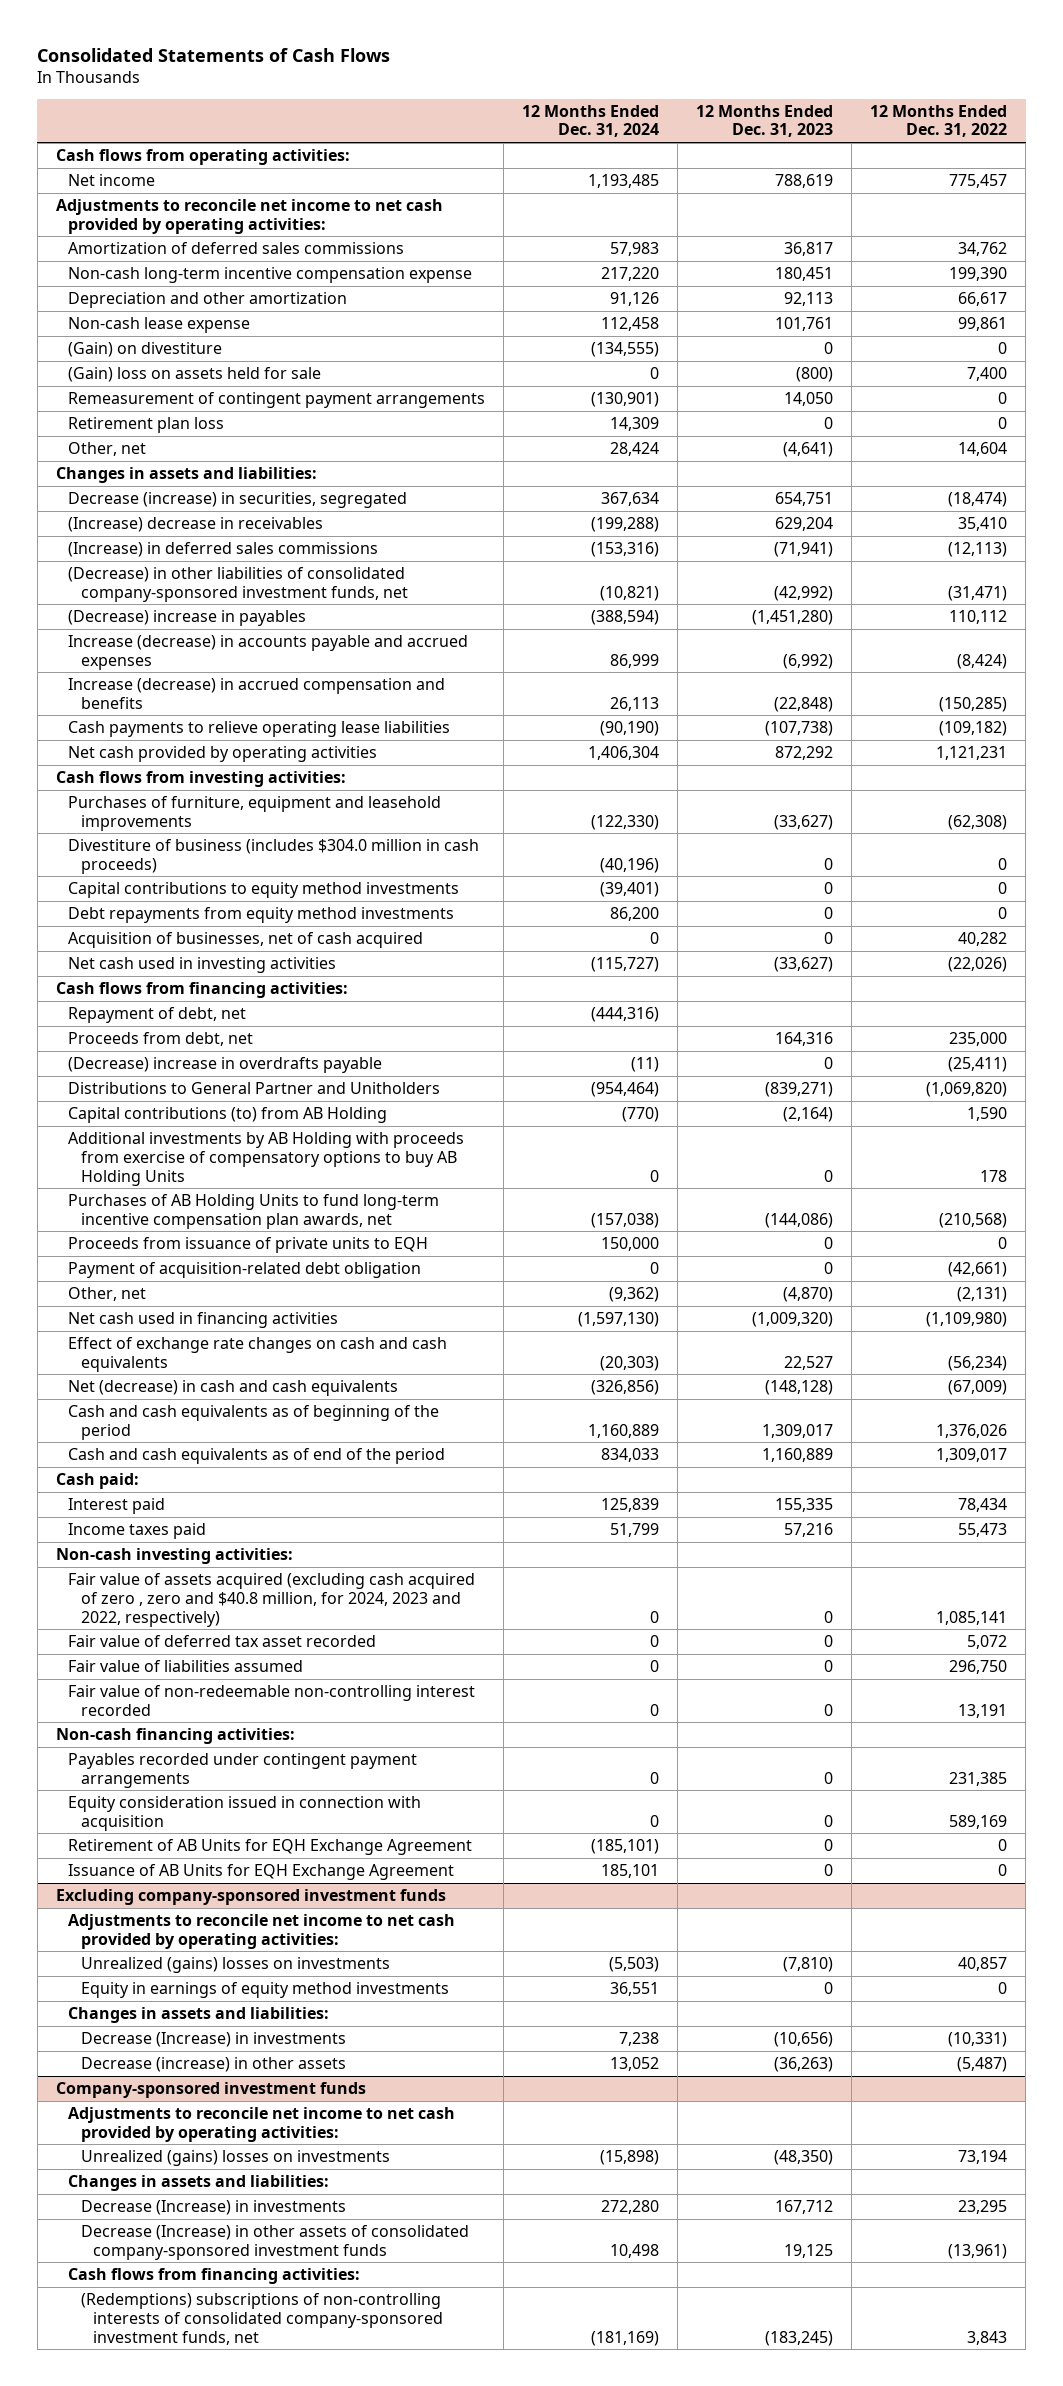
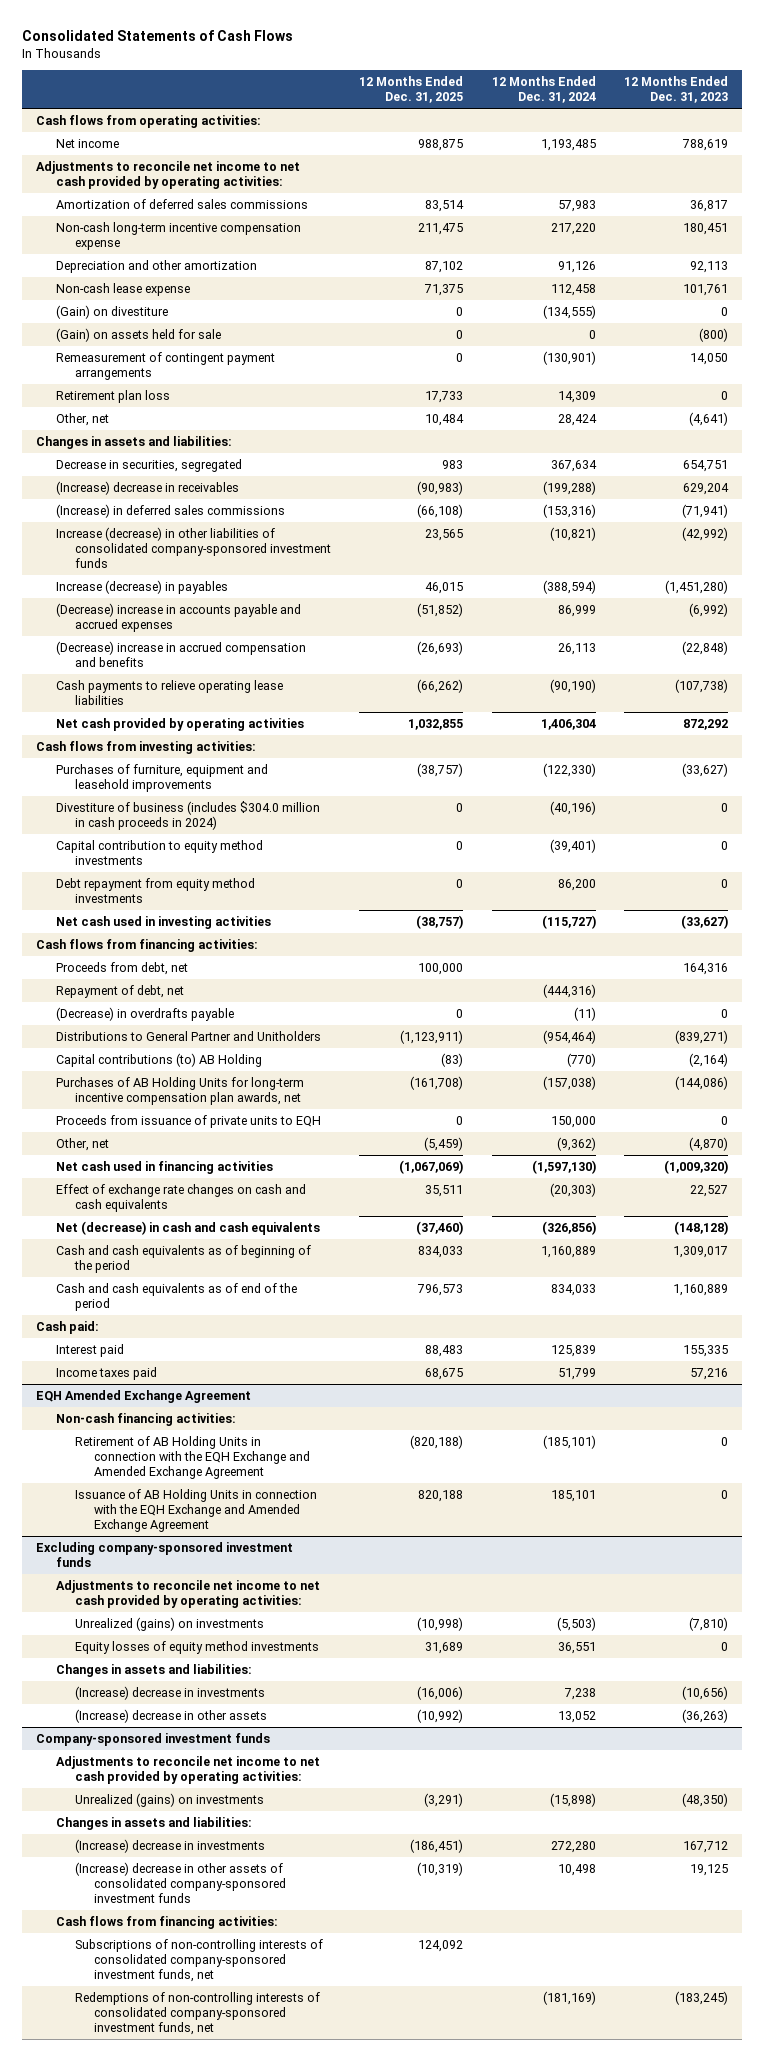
[870,104,1008,138] 12 Months Ended Dec. 31, 2022 -> none
none -> [359,76,464,104] 12 Months Ended Dec. 31, 2025
[68,367,322,383] (Gain) loss on assets held for sale -> [55,327,221,342] (Gain) on assets held for sale
[68,492,408,509] Decrease (increase) in securities, segregated -> [55,458,242,472] Decrease in securities, segregated
[68,567,408,602] (Decrease) in other liabilities of consolidated company-sponsored investment funds, net -> [55,526,331,568] Increase (decrease) in other liabilities of consolidated company-sponsored investment funds
[68,610,307,627] (Decrease) increase in payables -> [55,579,228,594] Increase (decrease) in payables
[68,635,469,670] Increase (decrease) in accounts payable and accrued expenses -> [55,602,301,632] (Decrease) increase in accounts payable and accrued expenses
[68,678,446,709] Increase (decrease) in accrued compensation and benefits -> [55,640,306,667] (Decrease) increase in accrued compensation and benefits
[68,932,424,949] Acquisition of businesses, net of cash acquired -> none
[68,839,480,874] Divestiture of business (includes $304.0 million in cash proceeds) -> [55,800,320,830] Divestiture of business (includes $304.0 million in cash proceeds in 2024)
[68,882,460,899] Capital contributions to equity method investments -> [55,839,263,865] Capital contribution to equity method investments
[68,907,455,924] Debt repayments from equity method investments -> [55,877,255,903] Debt repayment from equity method investments
[68,1007,247,1024] Repayment of debt, net -> [55,984,184,998] Repayment of debt, net
[68,1057,383,1074] (Decrease) increase in overdrafts payable -> [55,1006,234,1021] (Decrease) in overdrafts payable
[68,1132,465,1186] Additional investments by AB Holding with proceeds from exercise of compensatory options to buy AB Holding Units -> none
[68,1107,388,1124] Capital contributions (to) from AB Holding -> [55,1052,262,1067] Capital contributions (to) AB Holding
[68,1194,440,1229] Purchases of AB Holding Units to fund long-term incentive compensation plan awards, net -> [55,1076,304,1105] Purchases of AB Holding Units for long-term incentive compensation plan awards, net
[68,1262,422,1279] Payment of acquisition-related debt obligation -> none
[55,1548,293,1565] Non-cash investing activities: -> none
[68,1573,476,1627] Fair value of assets acquired (excluding cash acquired of zero , zero and $40.8 million, for 2024, 2023 and 2022, respectively) -> none
[68,1635,377,1648] Fair value of deferred tax asset recorded -> none
[68,1660,304,1673] Fair value of liabilities assumed -> none
[68,1685,476,1716] Fair value of non-redeemable non-controlling interest recorded -> none
none -> [36,1389,252,1403] EQH Amended Exchange Agreement
[68,1753,418,1788] Payables recorded under contingent payment arrangements -> none
[68,1796,422,1831] Equity consideration issued in connection with acquisition -> none
[68,1839,473,1856] Retirement of AB Units for EQH Exchange Agreement -> [74,1435,311,1479] Retirement of AB Holding Units in connection with the EQH Exchange and Amended Exchange Agreement
[68,1864,455,1881] Issuance of AB Units for EQH Exchange Agreement -> [74,1488,317,1532] Issuance of AB Holding Units in connection with the EQH Exchange and Amended Exchange Agreement
[80,1957,390,1974] Unrealized (gains) losses on investments -> [74,1616,264,1631] Unrealized (gains) on investments
[80,1982,449,1999] Equity in earnings of equity method investments -> [74,1640,319,1654] Equity losses of equity method investments
[80,2032,346,2048] Decrease (Increase) in investments -> [74,1685,265,1700] (Increase) decrease in investments
[80,2057,346,2073] Decrease (increase) in other assets -> [74,1708,267,1723] (Increase) decrease in other assets
[80,2150,390,2167] Unrealized (gains) losses on investments -> [74,1792,264,1807] Unrealized (gains) on investments
[80,2200,346,2216] Decrease (Increase) in investments -> [74,1838,265,1853] (Increase) decrease in investments
[80,2225,469,2260] Decrease (Increase) in other assets of consolidated company-sponsored investment funds -> [74,1861,287,1903] (Increase) decrease in other assets of consolidated company-sponsored investment funds
none -> [74,1938,323,1982] Subscriptions of non-controlling interests of consolidated company-sponsored investment funds, net
[80,2293,444,2345] (Redemptions) subscriptions of non-controlling interests of consolidated company-sponsored investment funds, net -> [74,1991,320,2035] Redemptions of non-controlling interests of consolidated company-sponsored investment funds, net

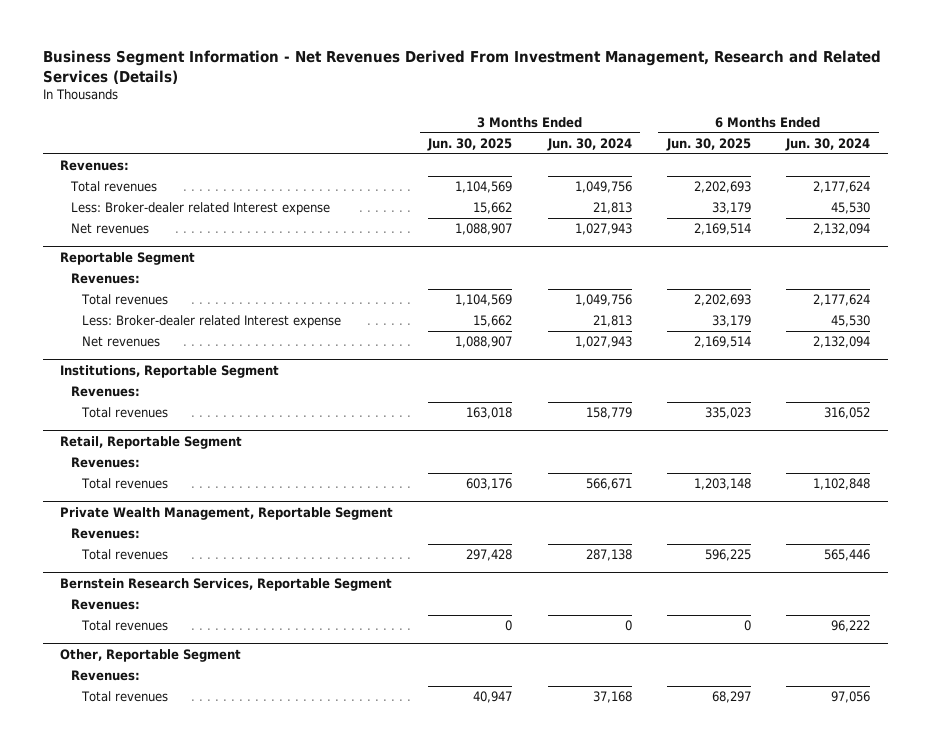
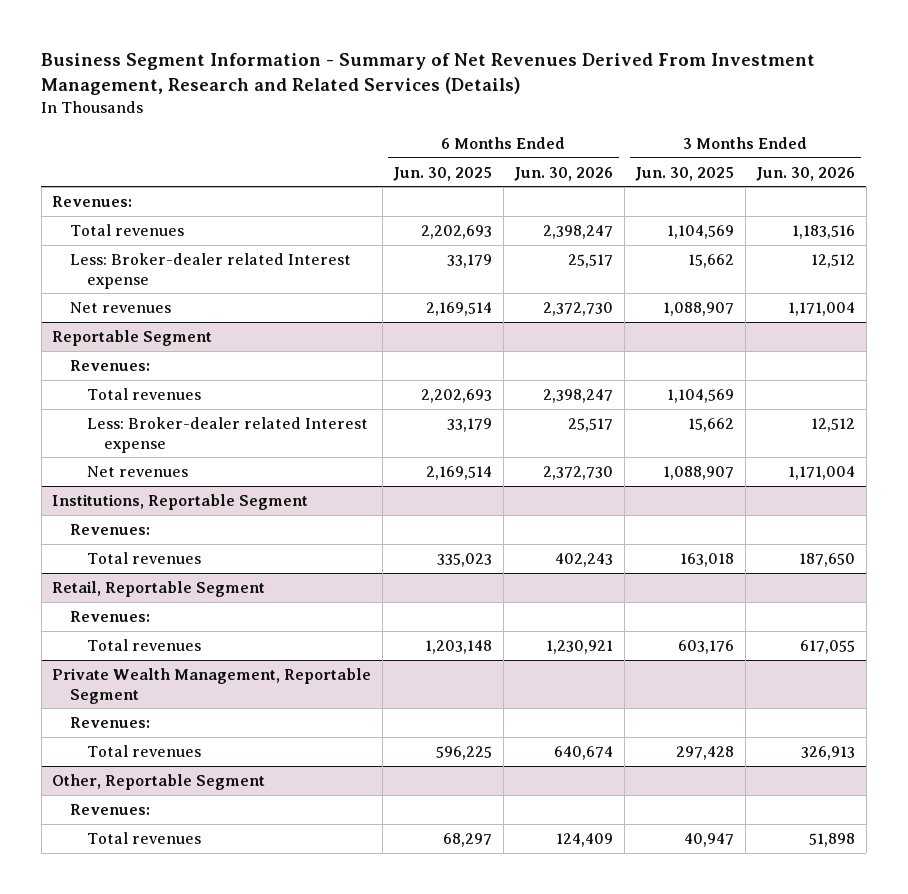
[42,50,881,84] Business Segment Information - Net Revenues Derived From Investment Management, Research and Related Services (Details) -> [41,53,816,96] Business Segment Information - Summary of Net Revenues Derived From Investment Management, Research and Related Services (Details)
[546,137,632,151] Jun. 30, 2024 -> none
[785,137,871,151] Jun. 30, 2024 -> none
none -> [514,166,614,181] Jun. 30, 2026
none -> [756,166,856,181] Jun. 30, 2026
[60,577,393,591] Bernstein Research Services, Reportable Segment -> none
[71,599,141,611] Revenues: -> none
[80,620,168,632] Total revenues -> none

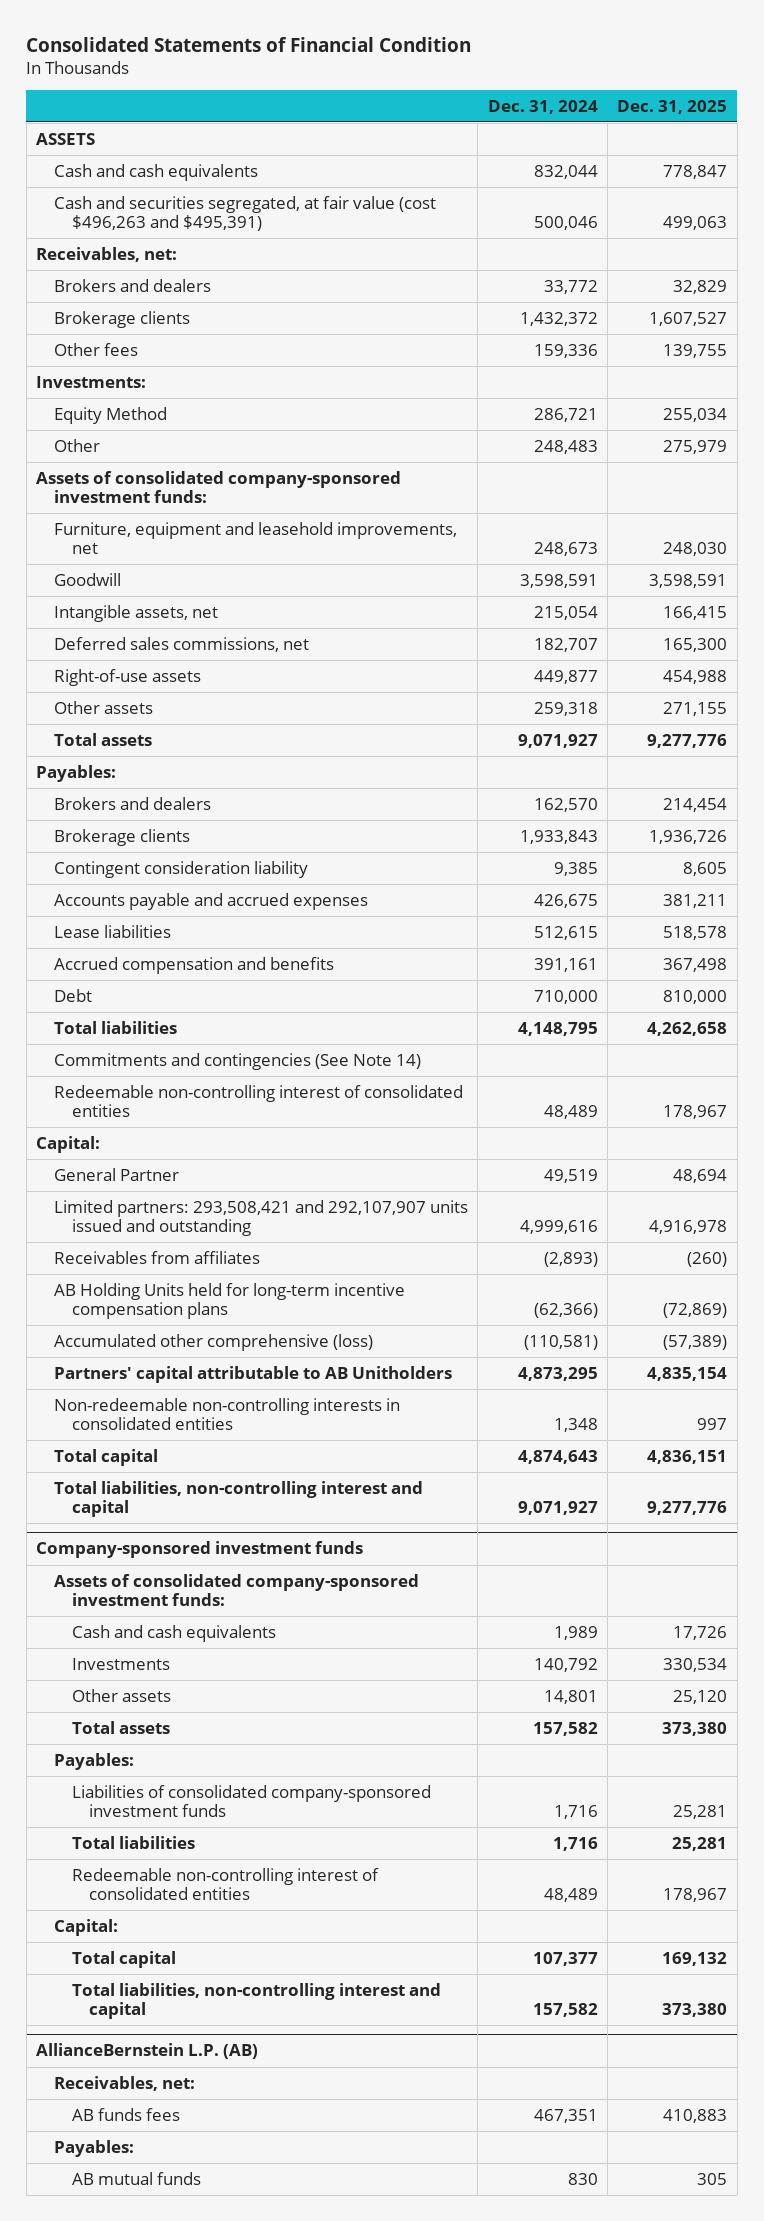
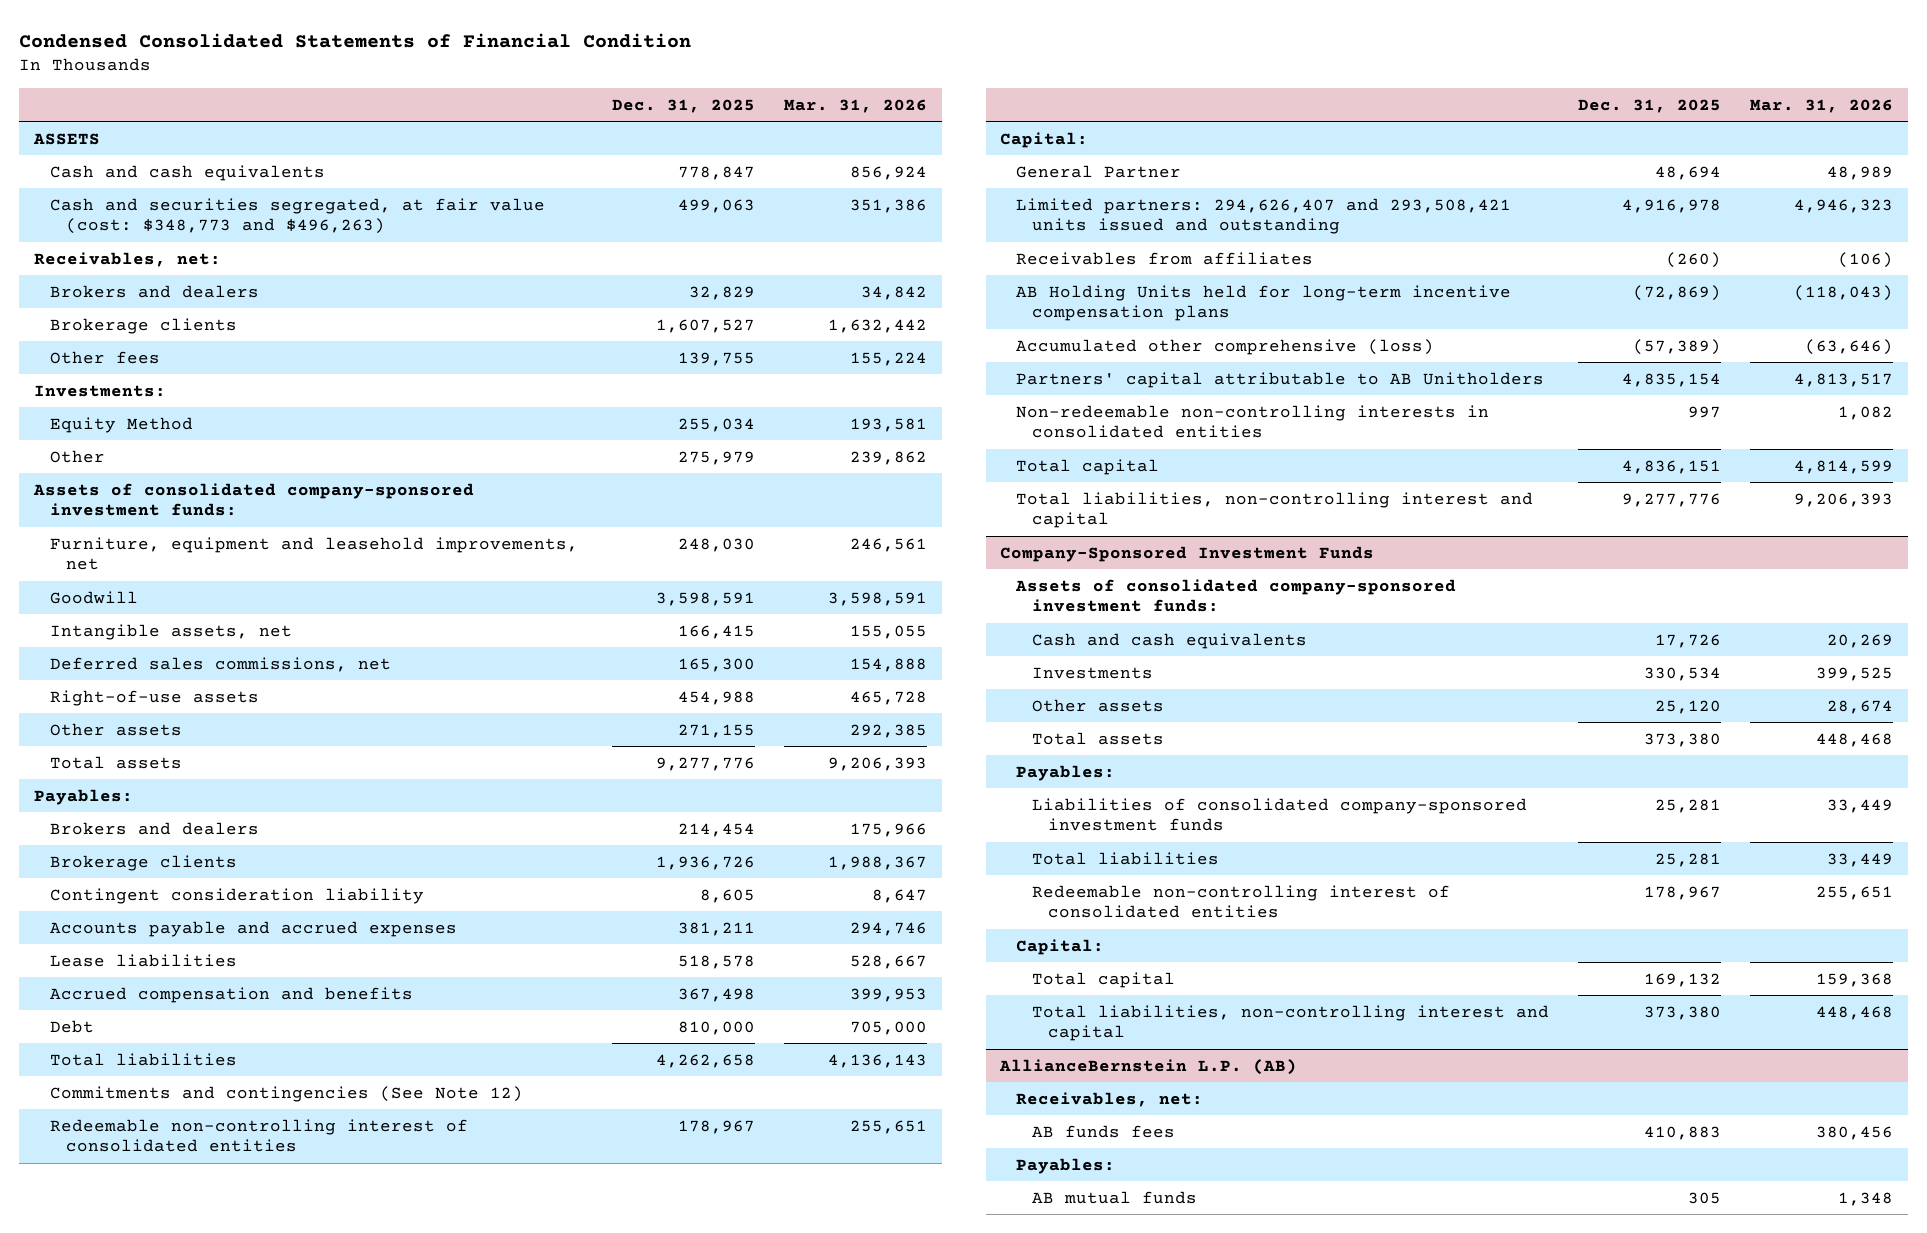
[26,36,472,52] Consolidated Statements of Financial Condition -> [19,32,692,48] Condensed Consolidated Statements of Financial Condition
[487,99,598,114] Dec. 31, 2024 -> none
none -> [784,98,928,113] Mar. 31, 2026
[53,195,436,232] Cash and securities segregated, at fair value (cost $496,263 and $495,391) -> [49,197,545,235] Cash and securities segregated, at fair value (cost: $348,773 and $496,263)
[53,1052,421,1070] Commitments and contingencies (See Note 14) -> [49,1085,523,1102] Commitments and contingencies (See Note 12)
[53,1199,468,1237] Limited partners: 293,508,421 and 292,107,907 units issued and outstanding -> [1016,197,1512,235] Limited partners: 294,626,407 and 293,508,421 units issued and outstanding
[36,1541,364,1559] Company-sponsored investment funds -> [1000,545,1375,562] Company-Sponsored Investment Funds

